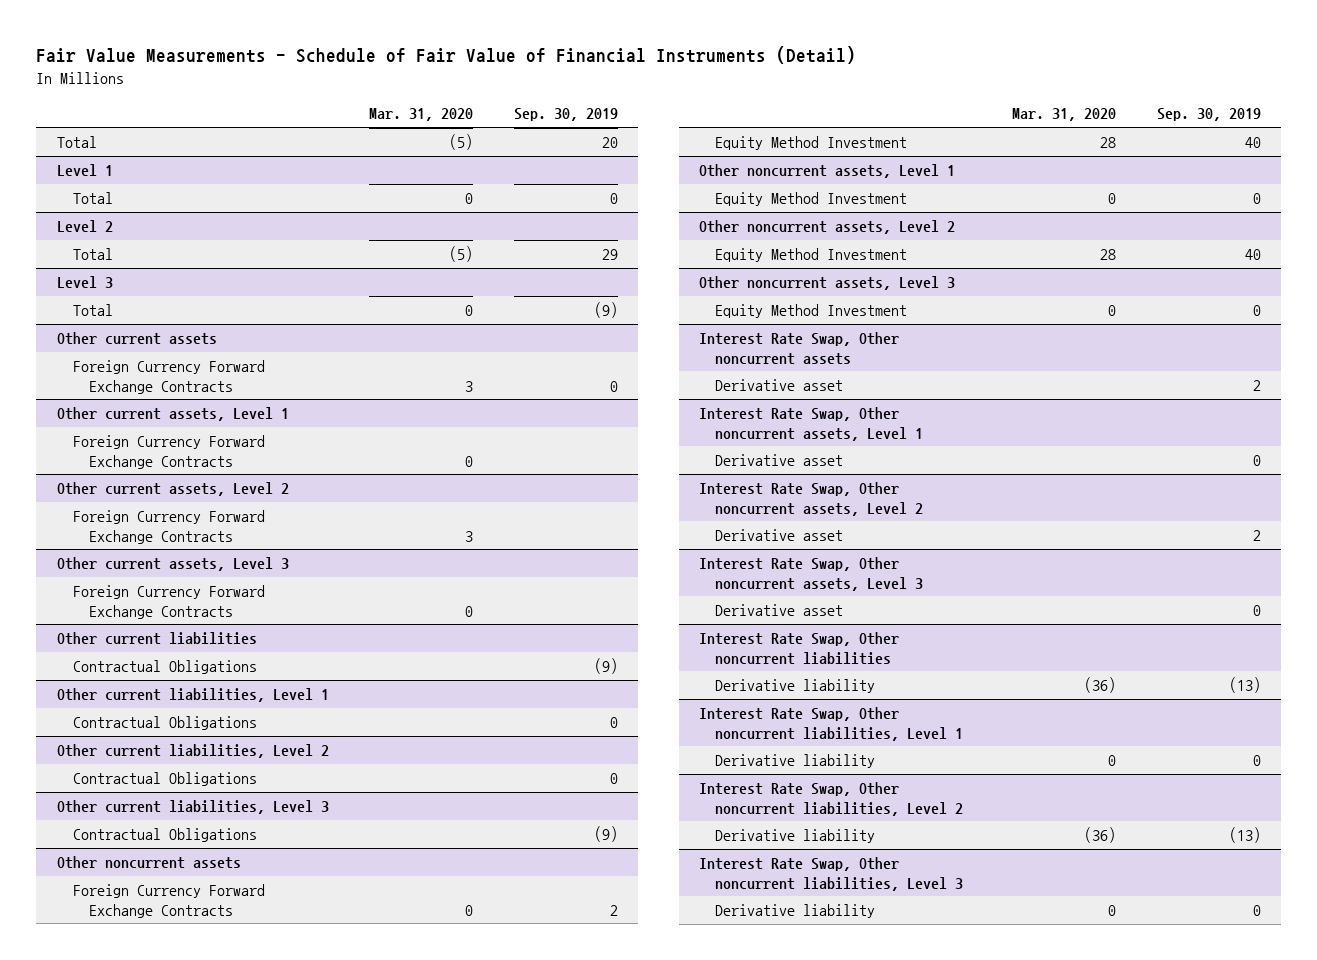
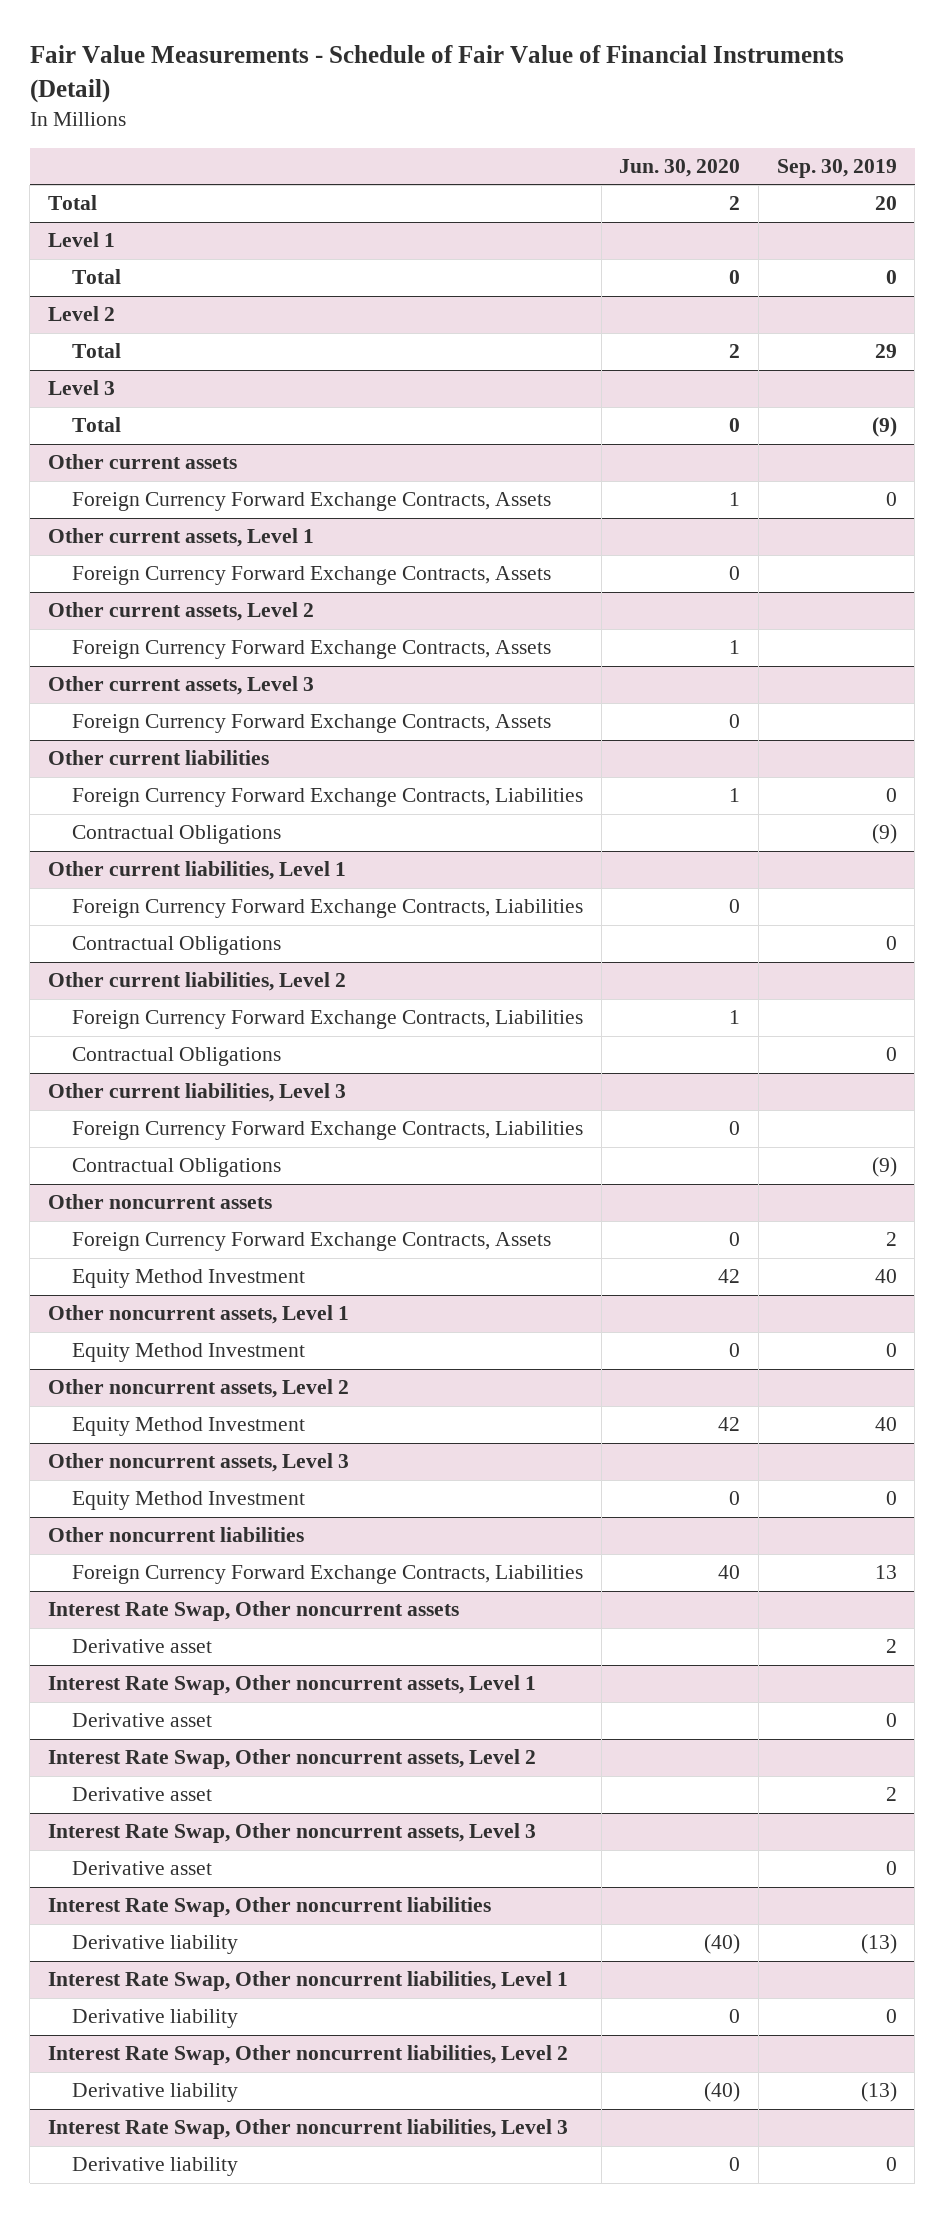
[369,108,474,122] Mar. 31, 2020 -> none
none -> [619,159,741,178] Jun. 30, 2020
[72,360,265,394] Foreign Currency Forward Exchange Contracts -> [71,492,551,512] Foreign Currency Forward Exchange Contracts, Assets
[72,435,265,469] Foreign Currency Forward Exchange Contracts -> [71,566,551,586] Foreign Currency Forward Exchange Contracts, Assets
[72,510,265,544] Foreign Currency Forward Exchange Contracts -> [71,640,551,660] Foreign Currency Forward Exchange Contracts, Assets
[72,585,265,619] Foreign Currency Forward Exchange Contracts -> [71,714,551,734] Foreign Currency Forward Exchange Contracts, Assets
none -> [71,788,583,808] Foreign Currency Forward Exchange Contracts, Liabilities
none -> [71,899,583,919] Foreign Currency Forward Exchange Contracts, Liabilities
none -> [71,1010,583,1030] Foreign Currency Forward Exchange Contracts, Liabilities
none -> [71,1121,583,1141] Foreign Currency Forward Exchange Contracts, Liabilities
[72,884,265,918] Foreign Currency Forward Exchange Contracts -> [71,1232,551,1252] Foreign Currency Forward Exchange Contracts, Assets
none -> [47,1527,304,1543] Other noncurrent liabilities
none -> [71,1565,583,1585] Foreign Currency Forward Exchange Contracts, Liabilities

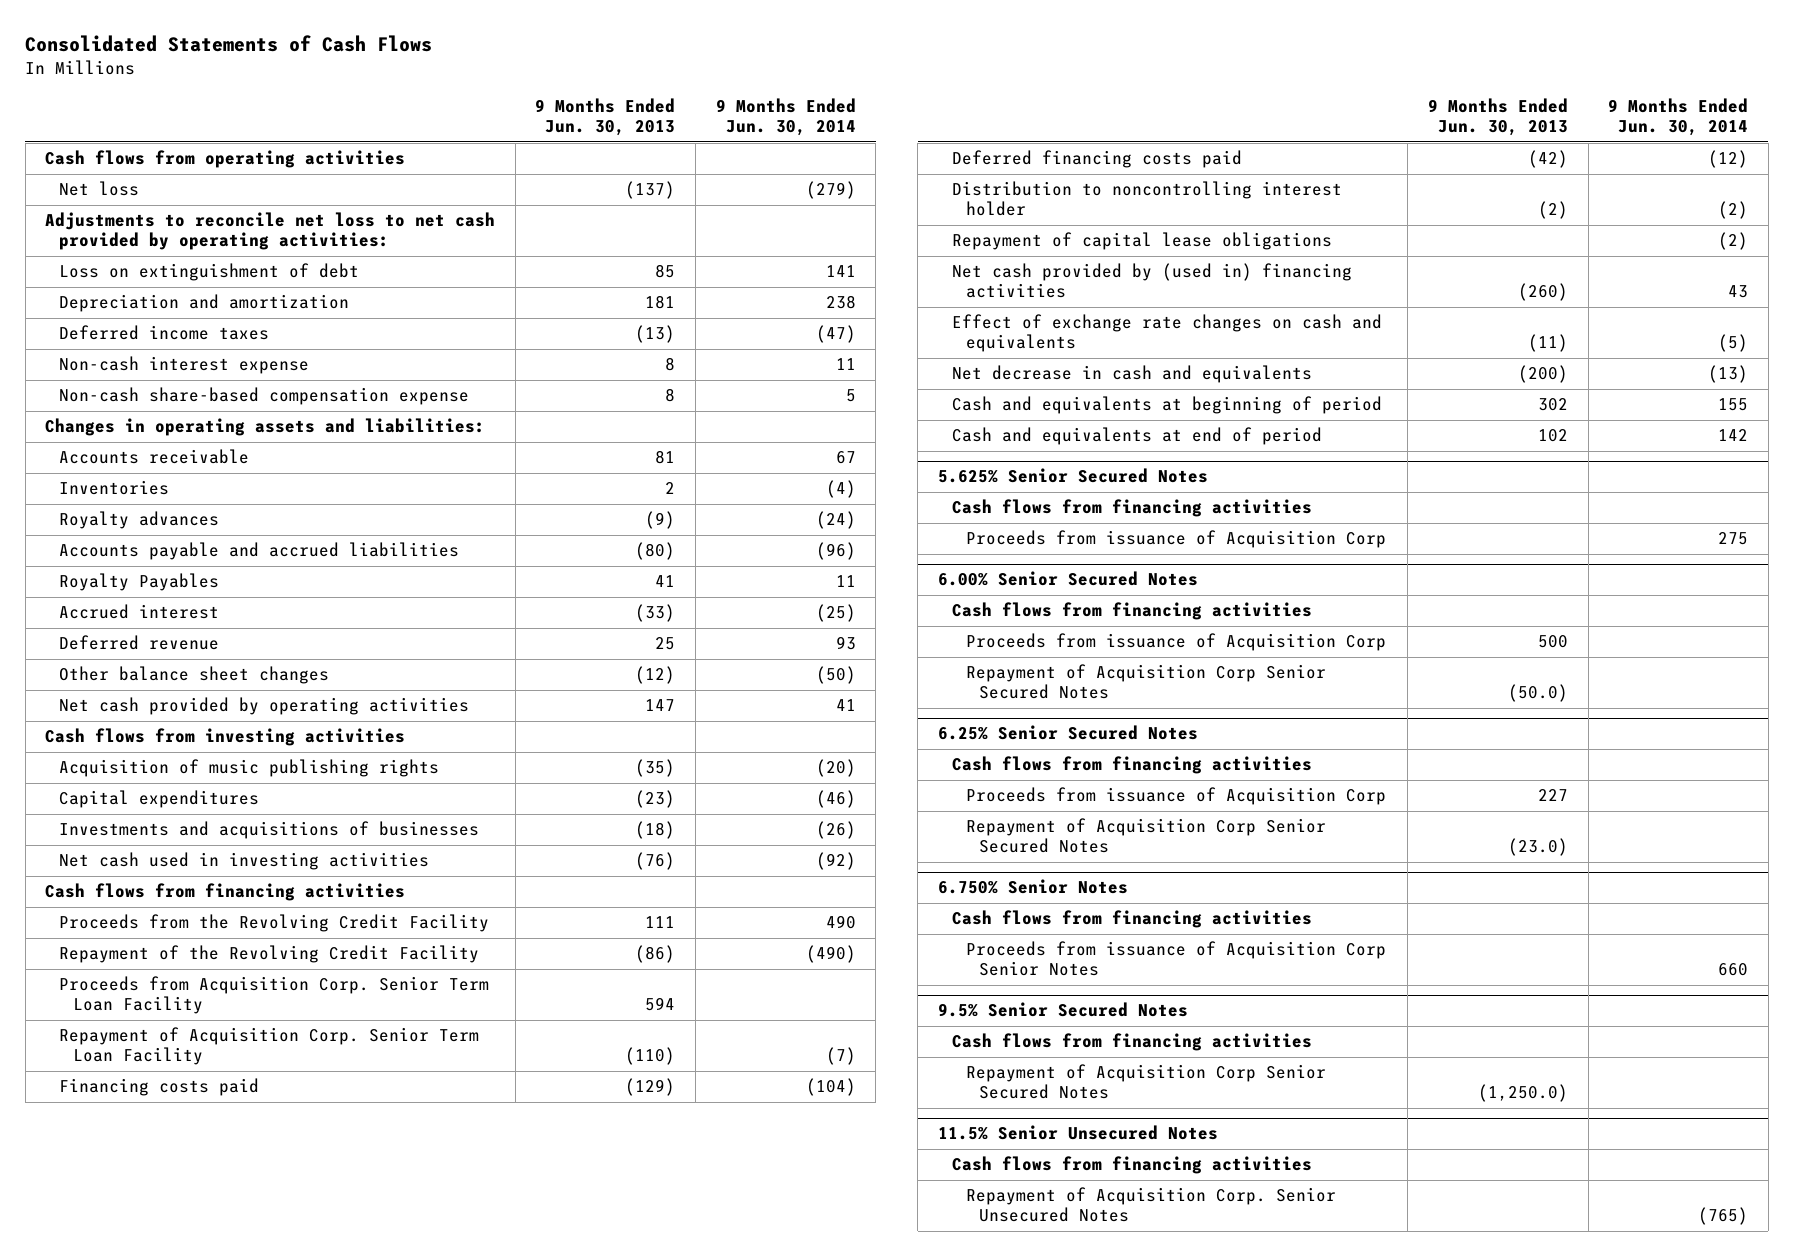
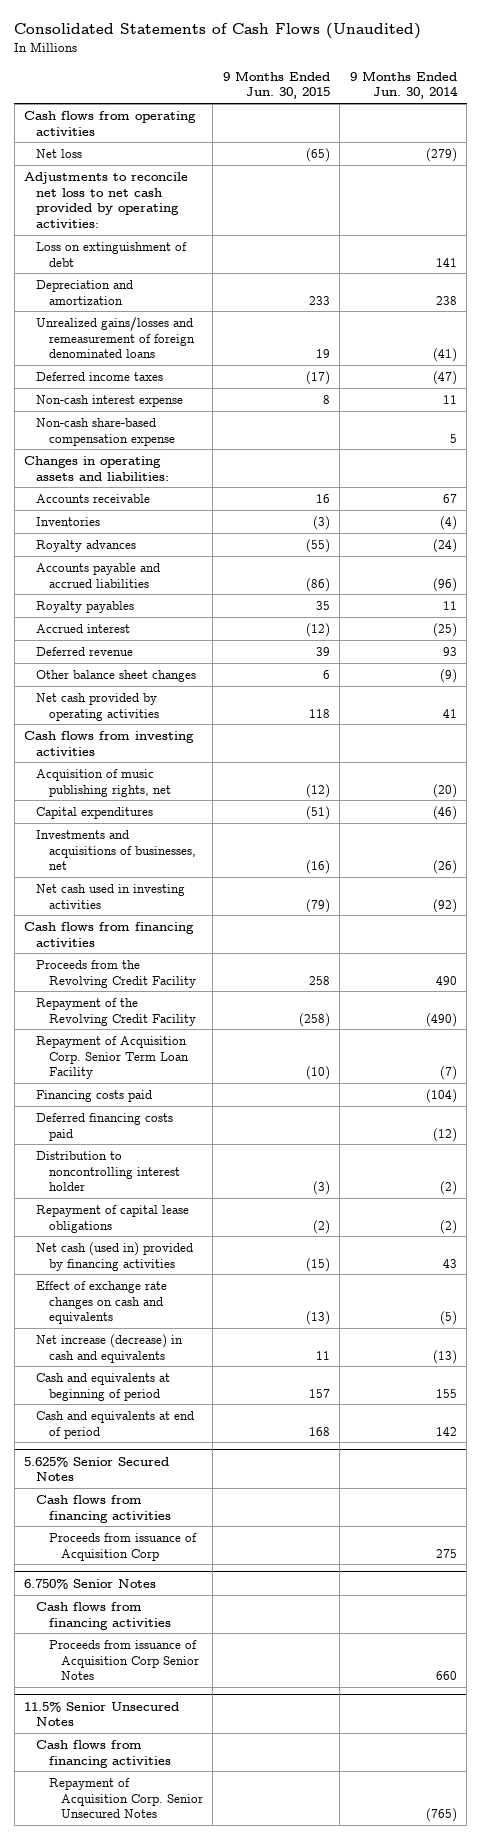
[25,35,433,53] Consolidated Statements of Cash Flows -> [14,23,422,40] Consolidated Statements of Cash Flows (Unaudited)
[535,98,676,137] 9 Months Ended Jun. 30, 2013 -> none
none -> [222,70,330,100] 9 Months Ended Jun. 30, 2015
none -> [36,316,195,359] Unrealized gains/losses and remeasurement of foreign denominated loans
[59,573,220,592] Royalty Payables -> [36,600,135,613] Royalty payables
[815,666,856,685] (50) -> [439,668,457,683] (9)
[59,759,440,778] Acquisition of music publishing rights -> [36,768,171,797] Acquisition of music publishing rights, net
[59,821,480,840] Investments and acquisitions of businesses -> [36,829,196,871] Investments and acquisitions of businesses, net
[59,976,490,1015] Proceeds from Acquisition Corp. Senior Term Loan Facility -> none
[951,263,1352,299] Net cash provided by (used in) financing activities -> [36,1241,194,1271] Net cash (used in) provided by financing activities
[951,365,1312,384] Net decrease in cash and equivalents -> [36,1333,184,1363] Net increase (decrease) in cash and equivalents
[937,571,1198,587] 6.00% Senior Secured Notes -> none
[951,602,1312,621] Cash flows from financing activities -> none
[965,633,1386,652] Proceeds from issuance of Acquisition Corp -> none
[965,664,1326,700] Repayment of Acquisition Corp Senior Secured Notes -> none
[937,725,1198,741] 6.25% Senior Secured Notes -> none
[951,756,1312,775] Cash flows from financing activities -> none
[965,787,1386,806] Proceeds from issuance of Acquisition Corp -> none
[965,818,1326,854] Repayment of Acquisition Corp Senior Secured Notes -> none
[937,1002,1188,1018] 9.5% Senior Secured Notes -> none
[951,1033,1312,1052] Cash flows from financing activities -> none
[965,1064,1326,1100] Repayment of Acquisition Corp Senior Secured Notes -> none

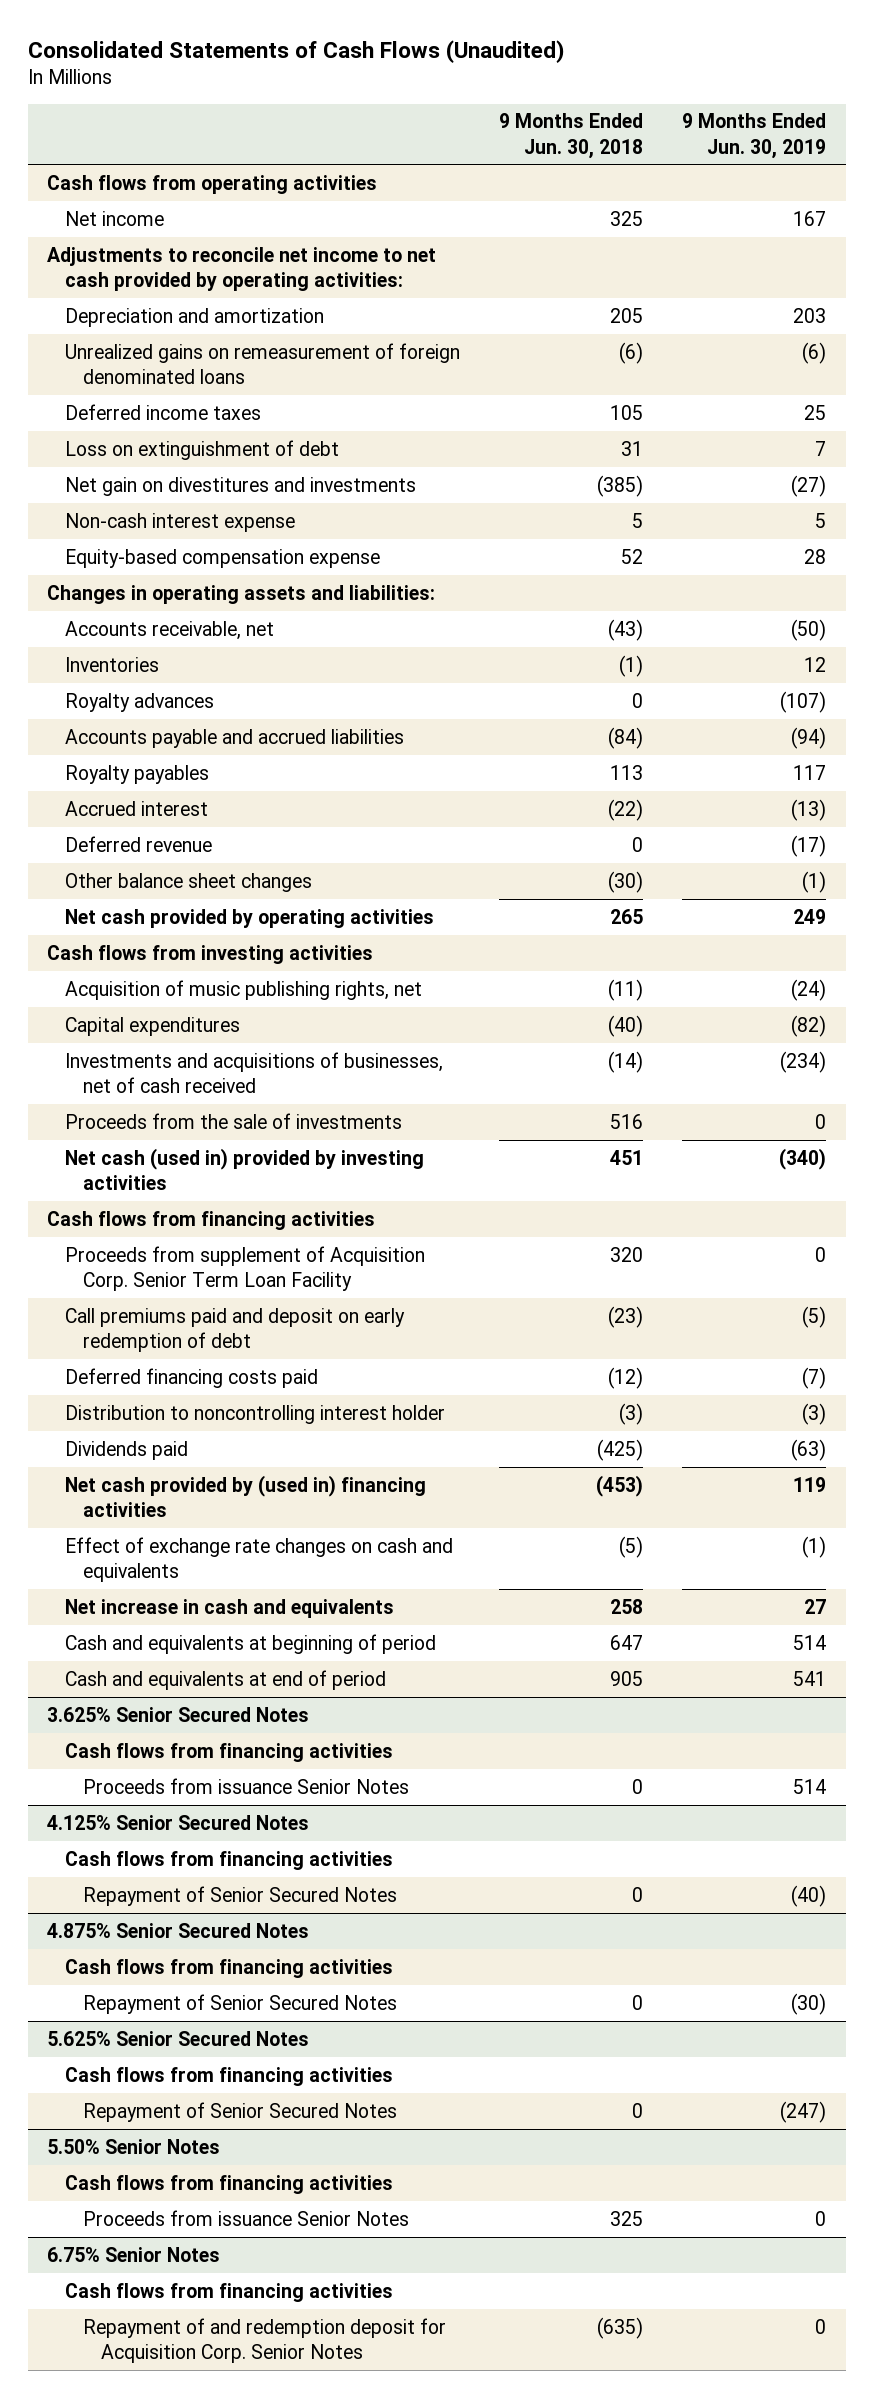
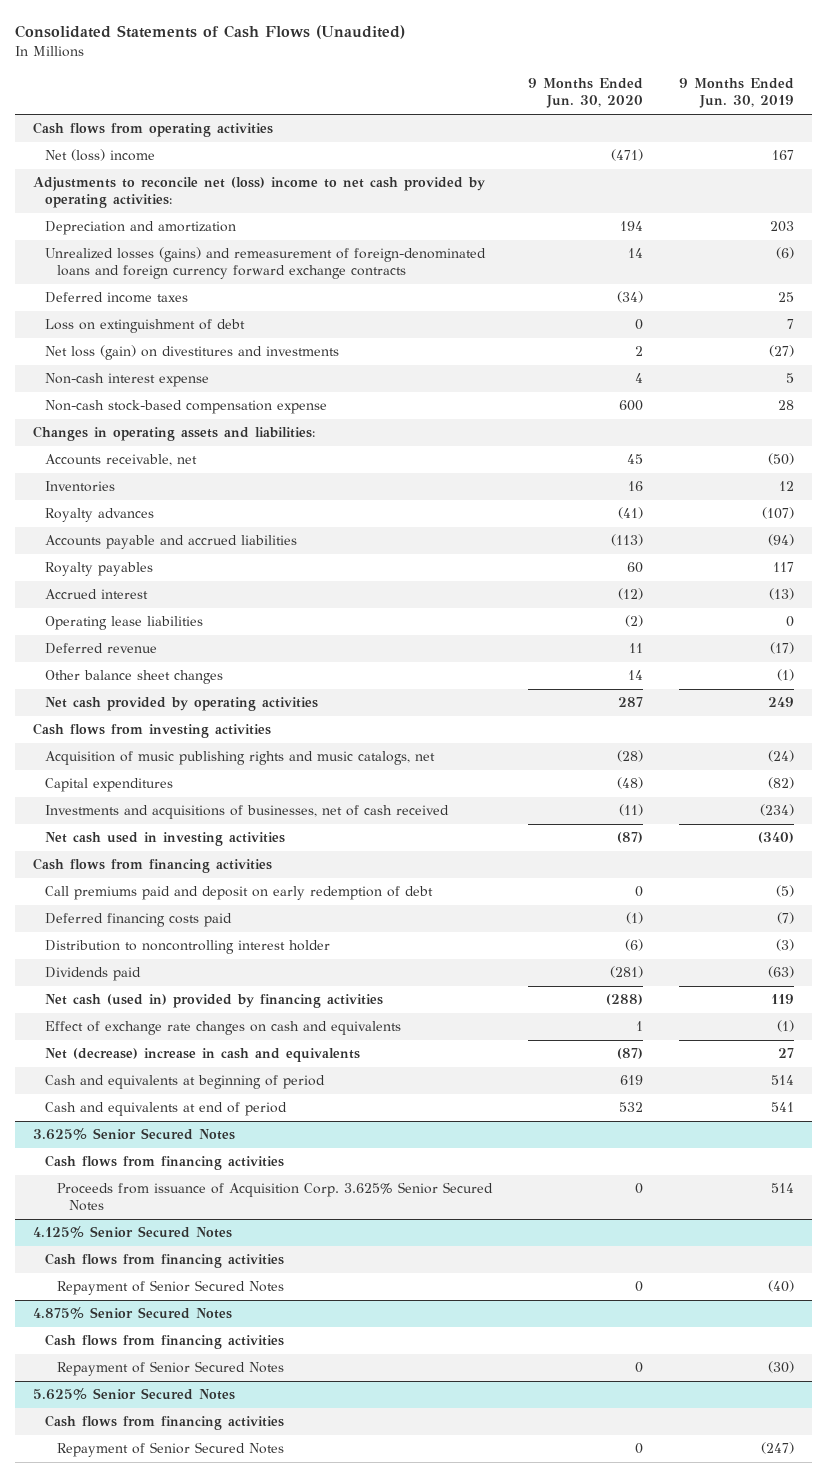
[499,113,644,159] 9 Months Ended Jun. 30, 2018 -> none
none -> [528,78,644,109] 9 Months Ended Jun. 30, 2020
[65,210,165,226] Net income -> [45,149,156,162] Net (loss) income
[47,246,437,291] Adjustments to reconcile net income to net cash provided by operating activities: -> [33,177,486,209] Adjustments to reconcile net (loss) income to net cash provided by operating activities:
[65,342,461,384] Unrealized gains on remeasurement of foreign denominated loans -> [45,247,487,280] Unrealized losses (gains) and remeasurement of foreign-denominated loans and foreign currency forward exchange contracts
[65,476,417,496] Net gain on divestitures and investments -> [45,345,340,361] Net loss (gain) on divestitures and investments
[65,548,381,568] Equity-based compensation expense -> [45,400,328,415] Non-cash stock-based compensation expense
none -> [45,616,204,631] Operating lease liabilities
[65,979,423,1000] Acquisition of music publishing rights, net -> [45,751,436,766] Acquisition of music publishing rights and music catalogs, net
[65,1112,403,1129] Proceeds from the sale of investments -> none
[65,1147,425,1190] Net cash (used in) provided by investing activities -> [45,832,286,847] Net cash used in investing activities
[65,1245,426,1291] Proceeds from supplement of Acquisition Corp. Senior Term Loan Facility -> none
[65,1474,427,1517] Net cash provided by (used in) financing activities -> [45,994,384,1009] Net cash (used in) provided by financing activities
[65,1598,395,1618] Net increase in cash and equivalents -> [45,1048,361,1063] Net (decrease) increase in cash and equivalents
[83,1777,410,1794] Proceeds from issuance Senior Notes -> [57,1182,494,1212] Proceeds from issuance of Acquisition Corp. 3.625% Senior Secured Notes
[47,2138,221,2154] 5.50% Senior Notes -> none
[65,2174,394,2194] Cash flows from financing activities -> none
[83,2209,410,2226] Proceeds from issuance Senior Notes -> none
[47,2246,221,2262] 6.75% Senior Notes -> none
[65,2282,394,2302] Cash flows from financing activities -> none
[83,2317,447,2363] Repayment of and redemption deposit for Acquisition Corp. Senior Notes -> none

